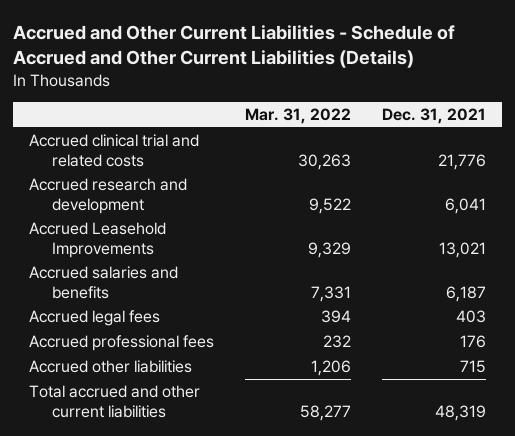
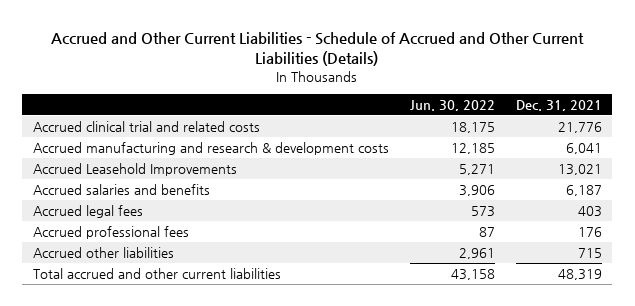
[245,108,352,125] Mar. 31, 2022 -> none
none -> [409,100,495,112] Jun. 30, 2022
[28,178,187,214] Accrued research and development -> [32,141,389,155] Accrued manufacturing and research & development costs

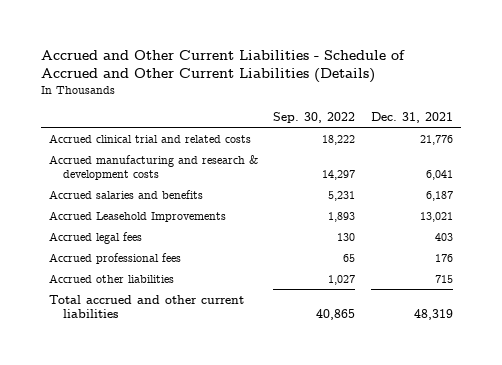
[409,100,495,112] Jun. 30, 2022 -> none
none -> [273,111,356,123] Sep. 30, 2022
[32,162,237,176] Accrued Leasehold Improvements -> [48,210,226,222] Accrued Leasehold Improvements

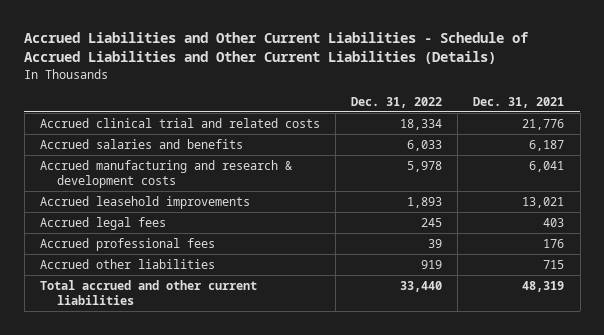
[41,49,406,84] Accrued and Other Current Liabilities - Schedule of Accrued and Other Current Liabilities (Details) -> [24,32,530,65] Accrued Liabilities and Other Current Liabilities - Schedule of Accrued Liabilities and Other Current Liabilities (Details)
[273,111,356,123] Sep. 30, 2022 -> none
none -> [351,96,443,108] Dec. 31, 2022
[48,154,258,180] Accrued manufacturing and research & development costs -> [39,159,292,189] Accrued manufacturing and research & development costs
[48,210,226,222] Accrued Leasehold Improvements -> [39,195,250,209] Accrued leasehold improvements

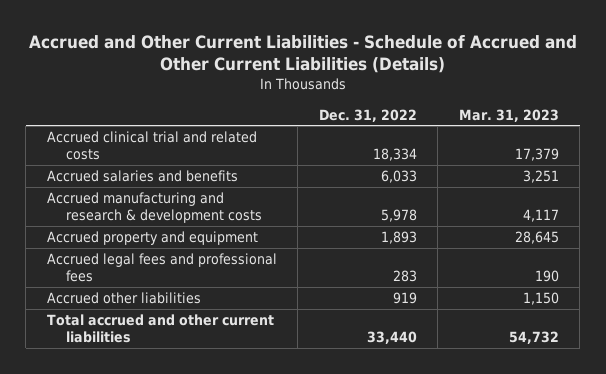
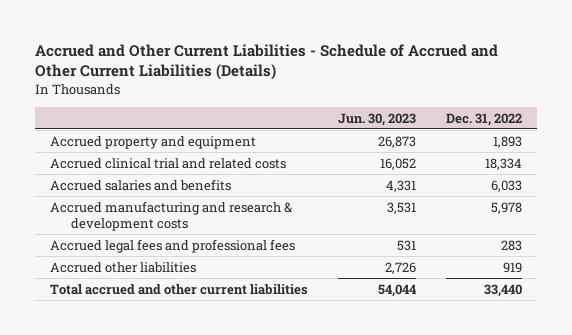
[458,108,559,122] Mar. 31, 2023 -> none
none -> [338,112,417,126] Jun. 30, 2023
[46,231,258,246] Accrued property and equipment -> [50,135,257,149] Accrued property and equipment

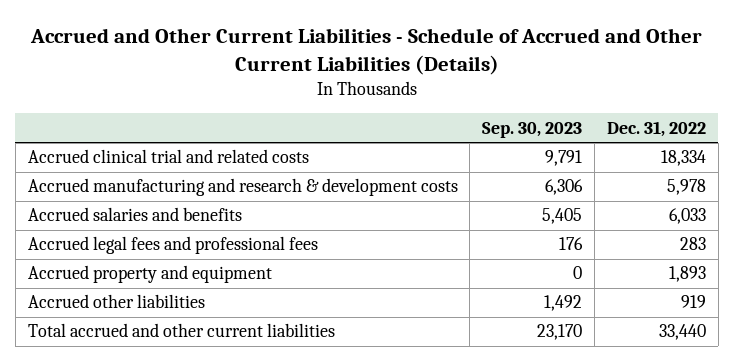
[338,112,417,126] Jun. 30, 2023 -> none
none -> [482,121,583,138] Sep. 30, 2023
[50,178,232,191] Accrued salaries and benefits -> [27,207,242,222] Accrued salaries and benefits
[50,135,257,149] Accrued property and equipment -> [27,265,272,284] Accrued property and equipment

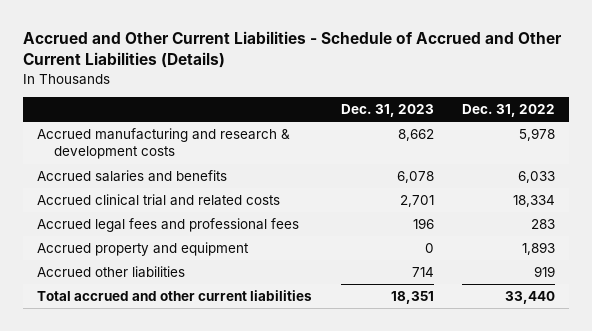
[482,121,583,138] Sep. 30, 2023 -> none
none -> [340,104,434,118] Dec. 31, 2023
[27,149,309,164] Accrued clinical trial and related costs -> [37,193,281,206] Accrued clinical trial and related costs

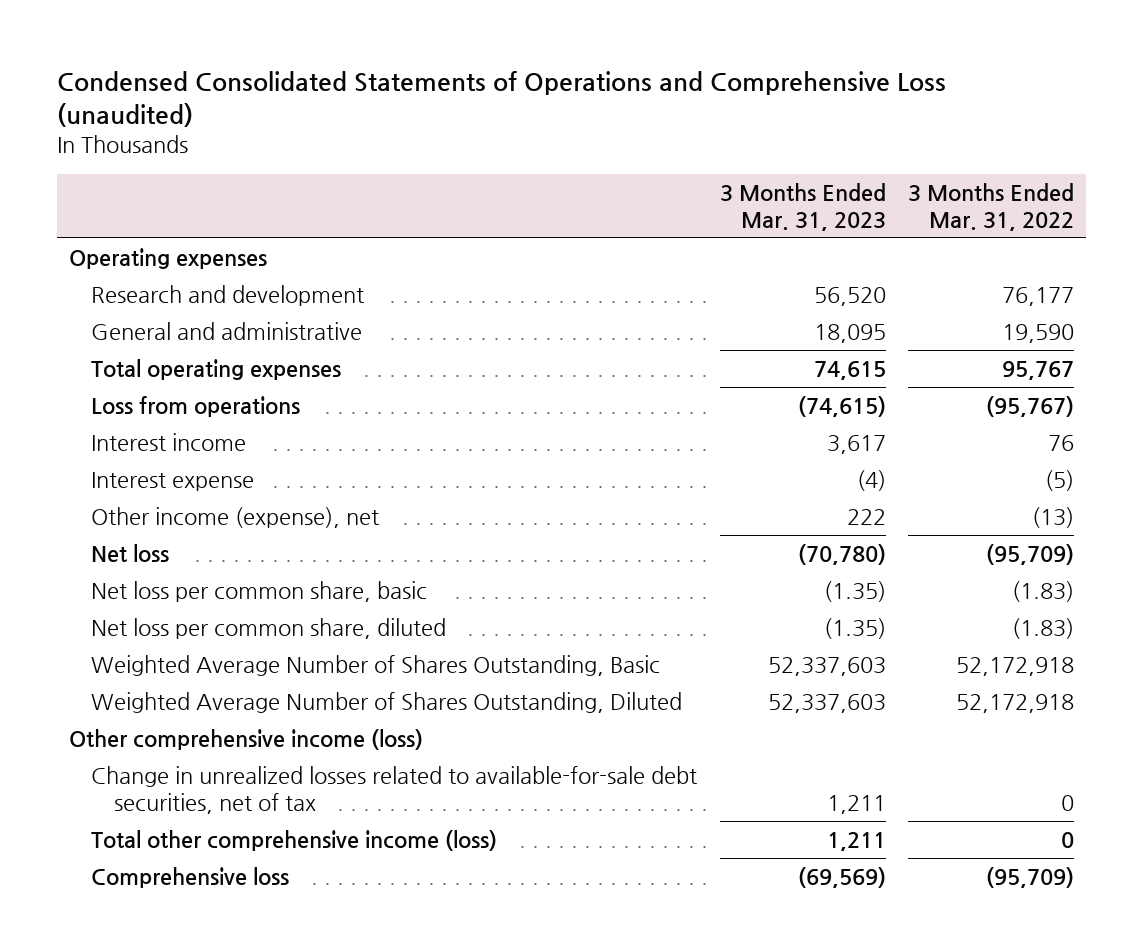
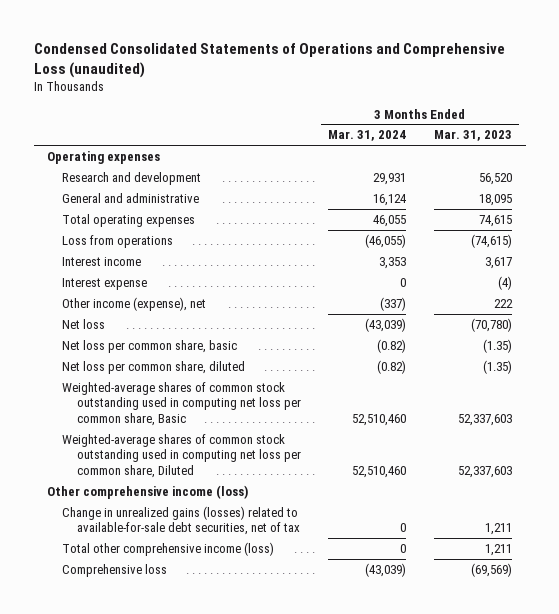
[908,182,1075,231] 3 Months Ended Mar. 31, 2022 -> none
none -> [328,130,407,142] Mar. 31, 2024
[91,654,661,676] Weighted Average Number of Shares Outstanding, Basic -> [62,381,301,426] Weighted-average shares of common stock outstanding used in computing net loss per common share, Basic
[91,691,683,713] Weighted Average Number of Shares Outstanding, Diluted -> [62,433,301,478] Weighted-average shares of common stock outstanding used in computing net loss per common share, Diluted
[91,765,698,814] Change in unrealized losses related to available-for-sale debt securities, net of tax -> [62,505,300,536] Change in unrealized gains (losses) related to available-for-sale debt securities, net of tax

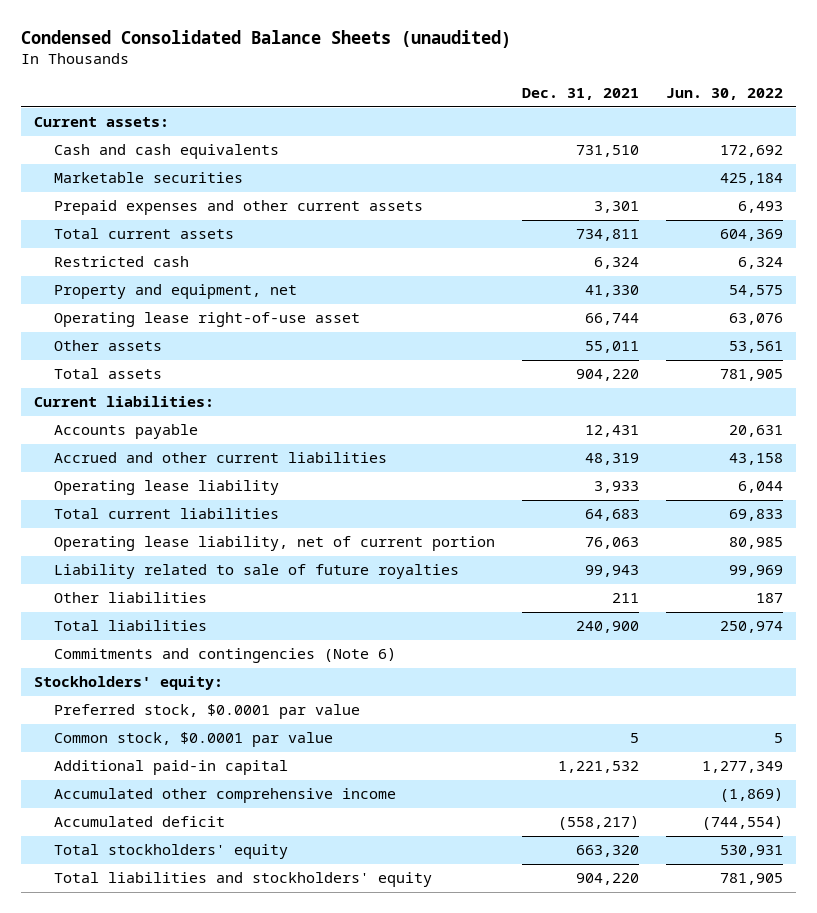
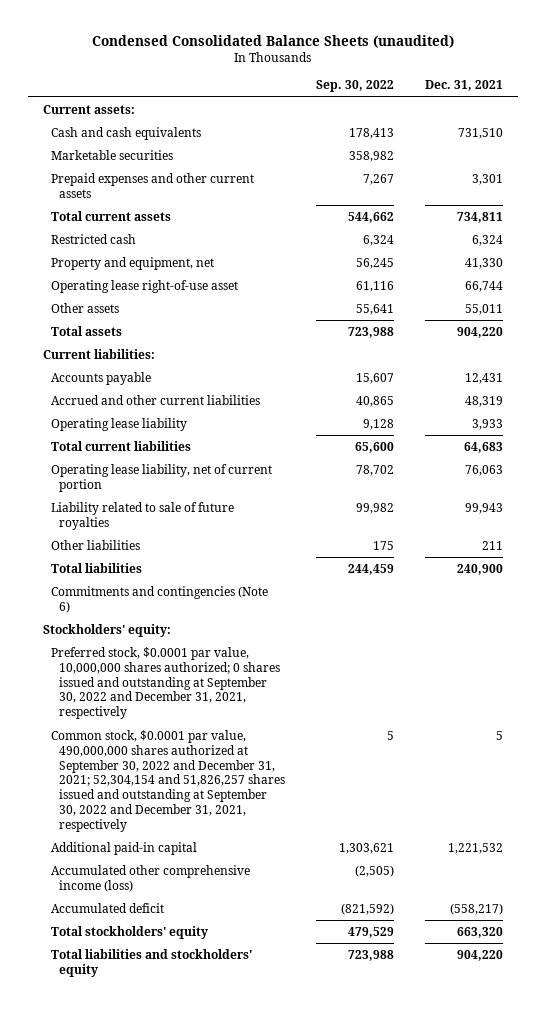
[665,87,783,100] Jun. 30, 2022 -> none
none -> [315,80,394,93] Sep. 30, 2022
[53,704,360,720] Preferred stock, $0.0001 par value -> [51,646,281,720] Preferred stock, $0.0001 par value, 10,000,000 shares authorized; 0 shares issued and outstanding at September 30, 2022 and December 31, 2021, respectively
[53,732,333,748] Common stock, $0.0001 par value -> [51,729,286,832] Common stock, $0.0001 par value, 490,000,000 shares authorized at September 30, 2022 and December 31, 2021; 52,304,154 and 51,826,257 shares issued and outstanding at September 30, 2022 and December 31, 2021, respectively
[53,788,396,804] Accumulated other comprehensive income -> [51,864,251,892] Accumulated other comprehensive income (loss)

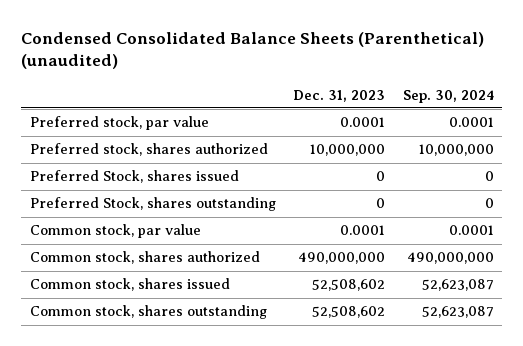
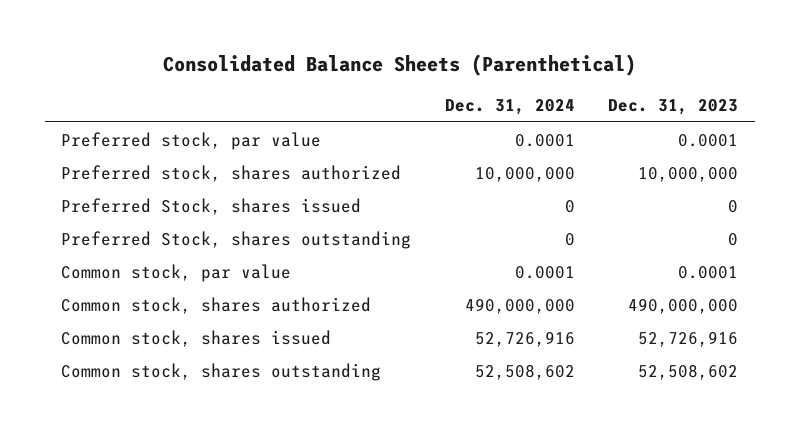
[20,31,484,70] Condensed Consolidated Balance Sheets (Parenthetical) (unaudited) -> [162,54,636,77] Consolidated Balance Sheets (Parenthetical)
[402,89,494,103] Sep. 30, 2024 -> none
none -> [444,99,575,116] Dec. 31, 2024
[312,279,386,292] 52,508,602 -> [638,330,739,347] 52,726,916

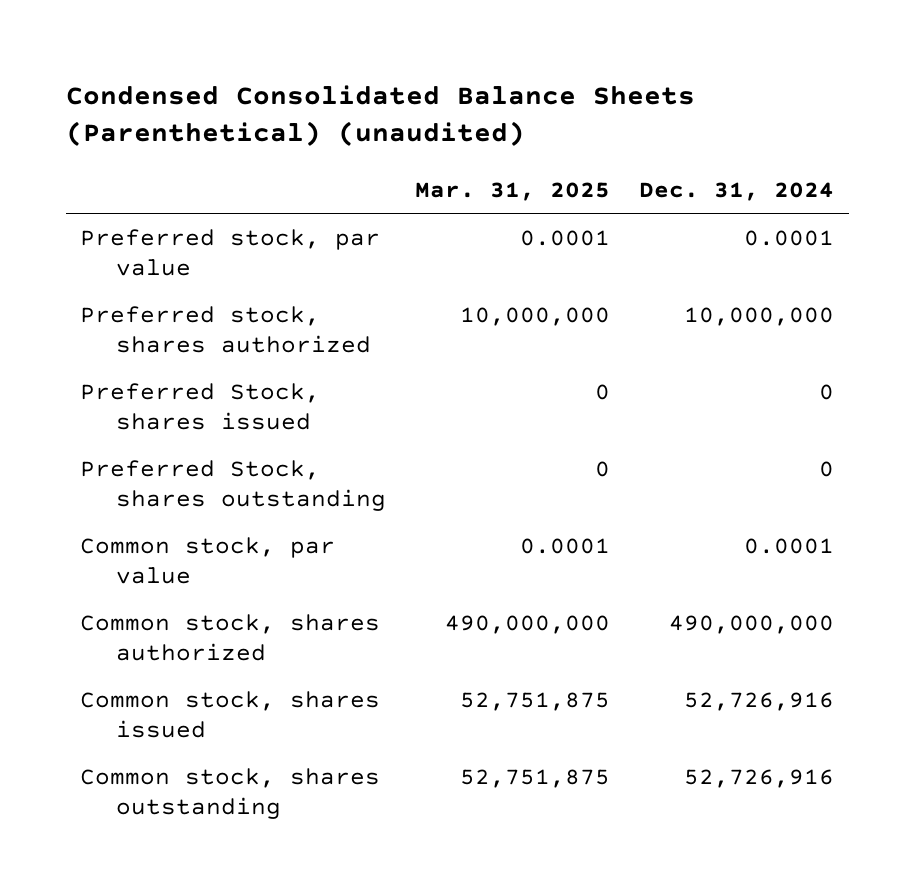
[162,54,636,77] Consolidated Balance Sheets (Parenthetical) -> [65,84,695,147] Condensed Consolidated Balance Sheets (Parenthetical) (unaudited)
[608,99,739,116] Dec. 31, 2023 -> none
none -> [414,181,610,201] Mar. 31, 2025
[474,363,575,380] 52,508,602 -> [683,768,834,788] 52,726,916

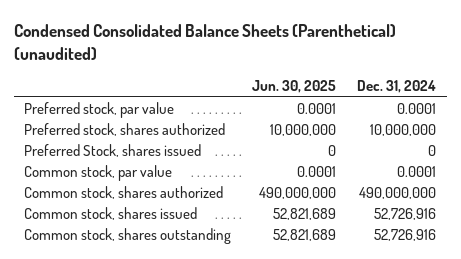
[414,181,610,201] Mar. 31, 2025 -> none
none -> [252,80,337,94] Jun. 30, 2025
[80,459,386,511] Preferred Stock, shares outstanding -> none

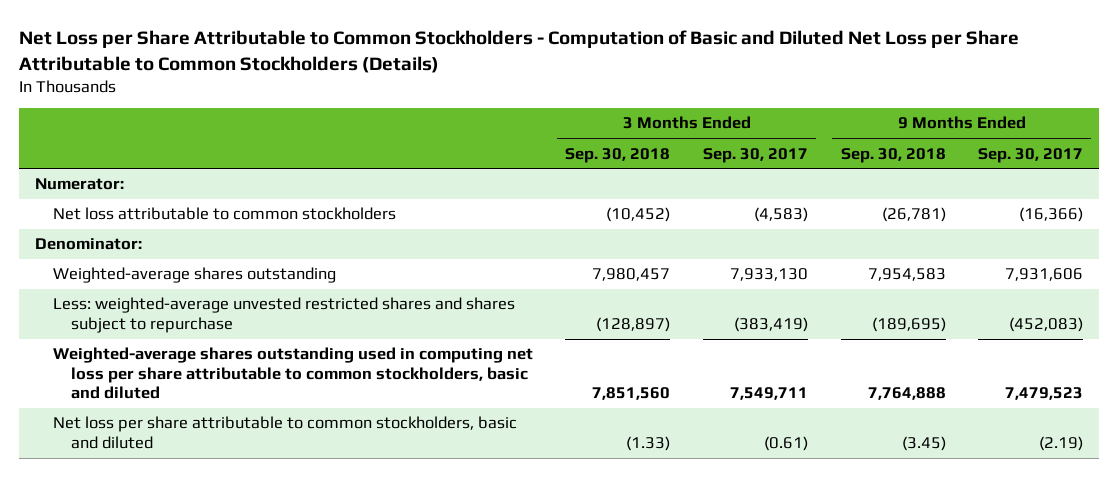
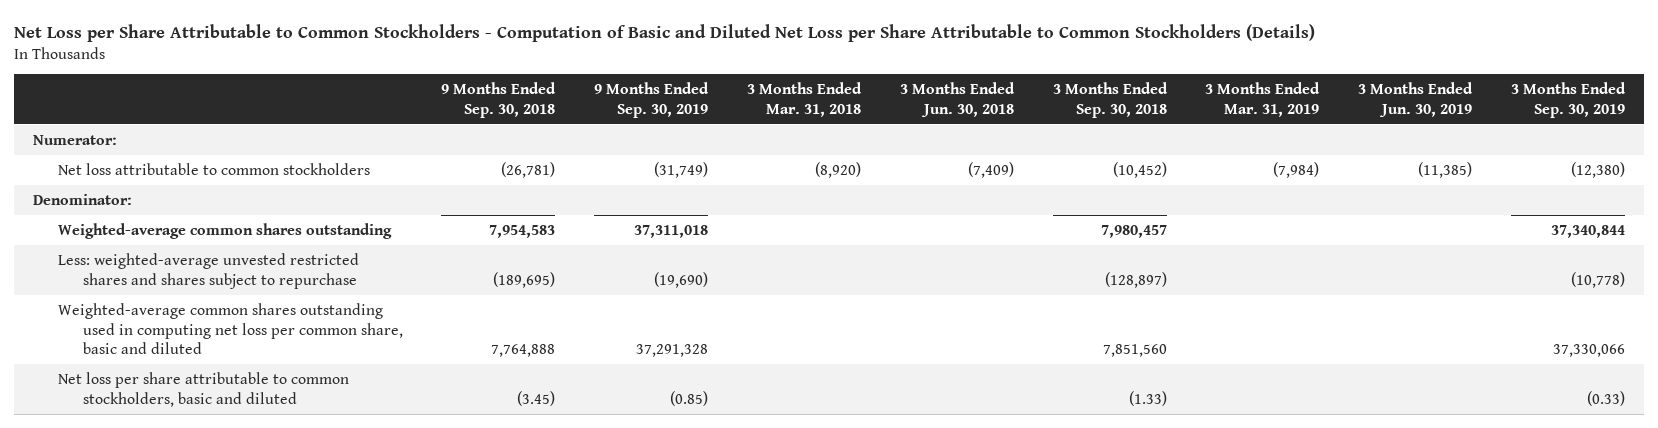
[702,147,808,163] Sep. 30, 2017 -> none
[978,147,1084,163] Sep. 30, 2017 -> none
none -> [594,81,710,118] 9 Months Ended Sep. 30, 2019
none -> [746,81,862,117] 3 Months Ended Mar. 31, 2018
none -> [899,81,1015,117] 3 Months Ended Jun. 30, 2018
none -> [1205,81,1321,117] 3 Months Ended Mar. 31, 2019
none -> [1358,81,1474,117] 3 Months Ended Jun. 30, 2019
none -> [1511,81,1627,118] 3 Months Ended Sep. 30, 2019
[52,267,336,284] Weighted-average shares outstanding -> [57,222,392,239] Weighted-average common shares outstanding
[52,347,533,400] Weighted-average shares outstanding used in computing net loss per share attributable to common stockholders, basic and diluted -> [57,302,403,355] Weighted-average common shares outstanding used in computing net loss per common share, basic and diluted

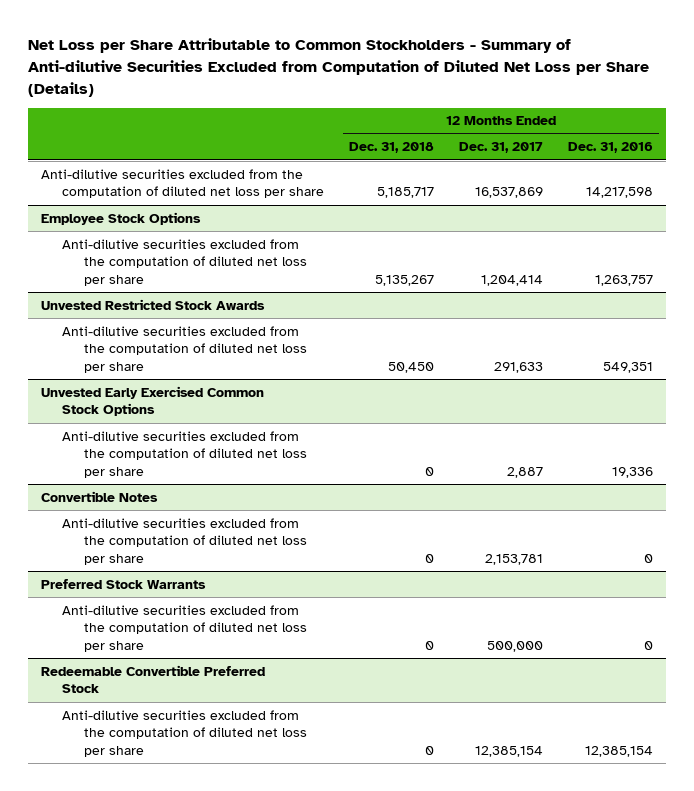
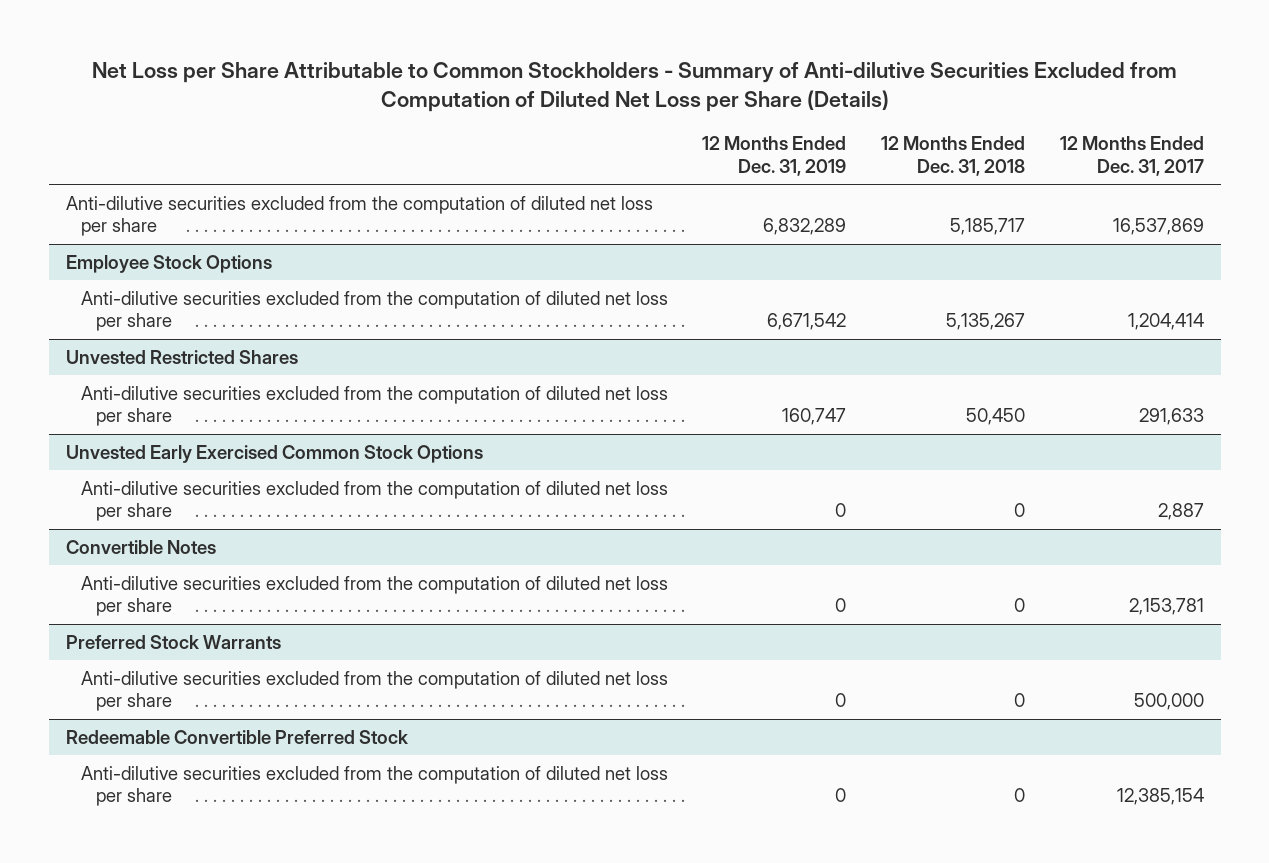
[568,142,654,154] Dec. 31, 2016 -> none
none -> [702,136,847,176] 12 Months Ended Dec. 31, 2019
[40,298,265,310] Unvested Restricted Stock Awards -> [65,350,298,365] Unvested Restricted Shares

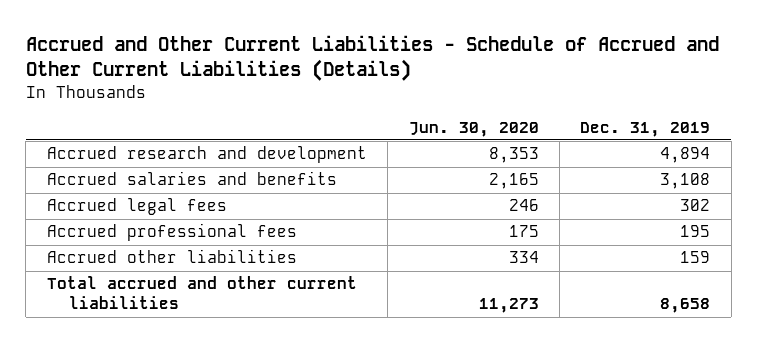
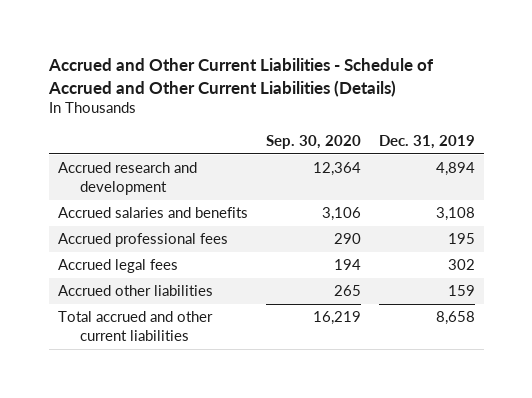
[408,121,539,137] Jun. 30, 2020 -> none
none -> [265,134,361,149] Sep. 30, 2020
[46,198,227,216] Accrued legal fees -> [57,259,178,274] Accrued legal fees

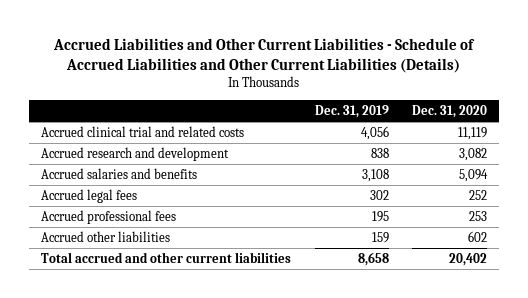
[47,58,434,97] Accrued and Other Current Liabilities - Schedule of Accrued and Other Current Liabilities (Details) -> [53,37,476,73] Accrued Liabilities and Other Current Liabilities - Schedule of Accrued Liabilities and Other Current Liabilities (Details)
[265,134,361,149] Sep. 30, 2020 -> none
none -> [411,105,487,119] Dec. 31, 2020
none -> [41,125,245,137] Accrued clinical trial and related costs
[435,162,475,177] 4,894 -> [370,147,389,158] 838
[57,233,228,248] Accrued professional fees -> [41,209,177,224] Accrued professional fees

